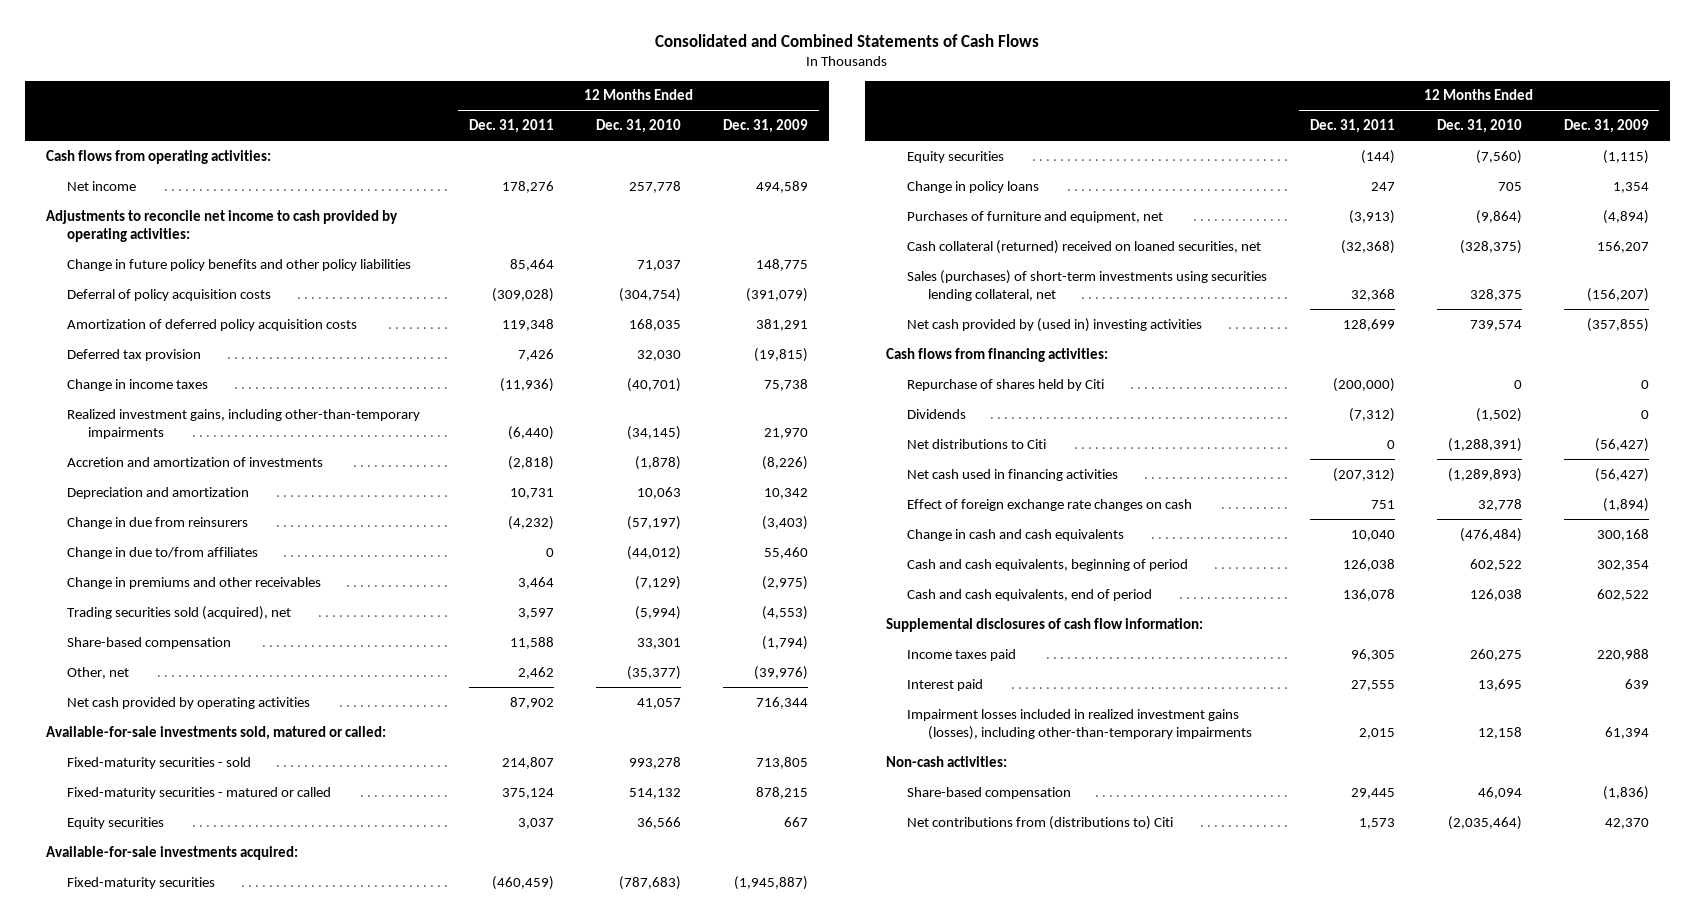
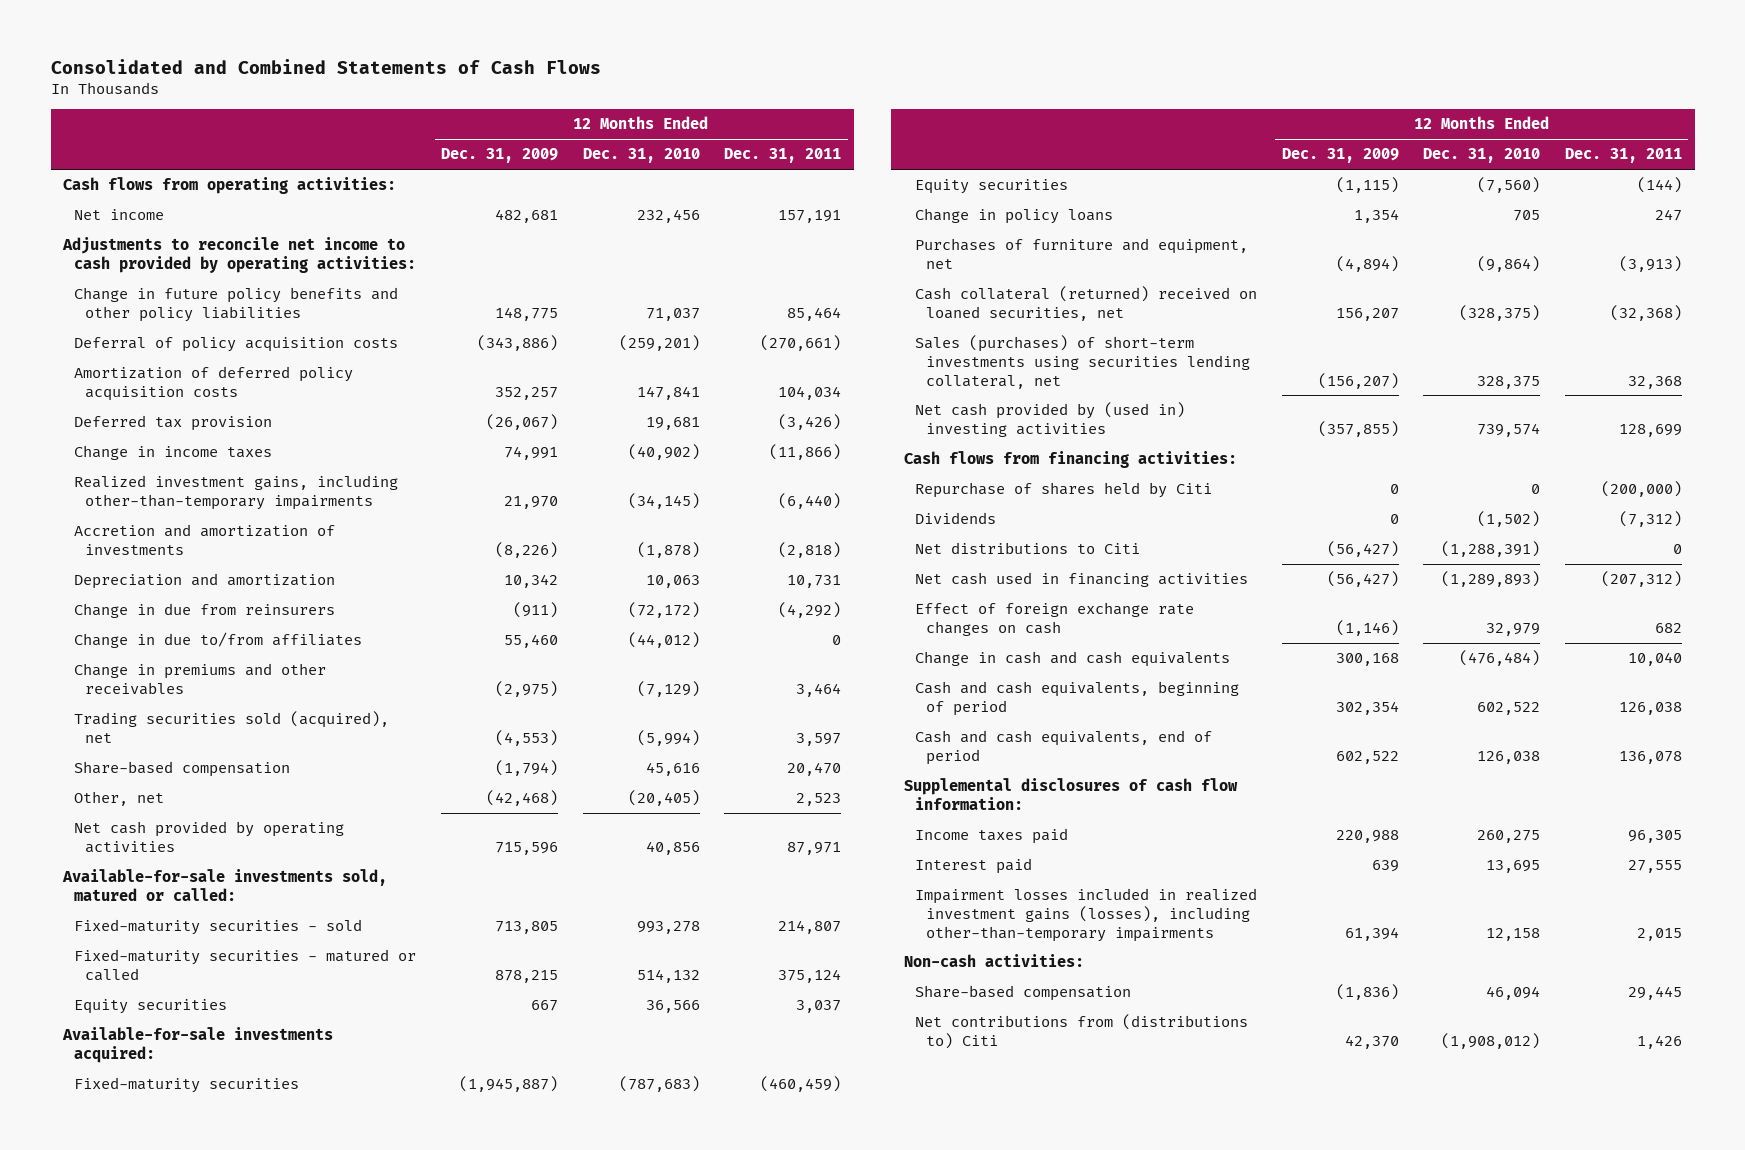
[501,180,554,193] 178,276 -> [778,210,842,224] 157,191
[629,180,682,193] 257,778 -> [636,209,700,224] 232,456
[756,180,809,193] 494,589 -> [494,209,558,224] 482,681
[491,287,554,302] (309,028) -> [760,335,842,352] (270,661)
[619,287,682,302] (304,754) -> [618,335,700,352] (259,201)
[746,287,809,302] (391,079) -> [476,335,558,352] (343,886)
[501,318,554,331] 119,348 -> [778,385,842,400] 104,034
[629,318,682,331] 168,035 -> [636,385,700,400] 147,841
[756,318,809,331] 381,291 -> [494,386,558,400] 352,257
[517,348,554,361] 7,426 -> [778,414,842,431] (3,426)
[637,349,682,361] 32,030 -> [645,417,700,431] 19,681
[754,347,809,362] (19,815) -> [485,414,558,431] (26,067)
[499,377,554,392] (11,936) -> [769,444,842,461] (11,866)
[627,377,682,392] (40,701) -> [627,444,700,461] (40,902)
[764,378,809,391] 75,738 -> [503,446,558,461] 74,991
[507,515,554,530] (4,232) -> [778,602,842,619] (4,292)
[627,515,682,530] (57,197) -> [627,602,700,619] (72,172)
[762,515,809,530] (3,403) -> [512,602,558,619] (911)
[509,636,554,649] 11,588 -> [787,762,842,777] 20,470
[637,637,682,649] 33,301 -> [645,762,700,777] 45,616
[517,666,554,679] 2,462 -> [796,793,842,807] 2,523
[627,665,682,680] (35,377) -> [627,790,700,807] (20,405)
[754,665,809,680] (39,976) -> [485,790,558,807] (42,468)
[509,696,554,709] 87,902 -> [787,841,842,855] 87,971
[637,697,682,709] 41,057 -> [645,840,700,855] 40,856
[756,696,809,709] 716,344 -> [494,841,558,855] 715,596
[1370,499,1395,509] 751 -> [1655,622,1683,633] 682
[1477,498,1522,511] 32,778 -> [1486,622,1541,636] 32,979
[1602,497,1649,512] (1,894) -> [1335,619,1399,636] (1,146)
[1358,817,1395,829] 1,573 -> [1637,1034,1683,1049] 1,426
[1447,815,1522,830] (2,035,464) -> [1441,1032,1541,1049] (1,908,012)

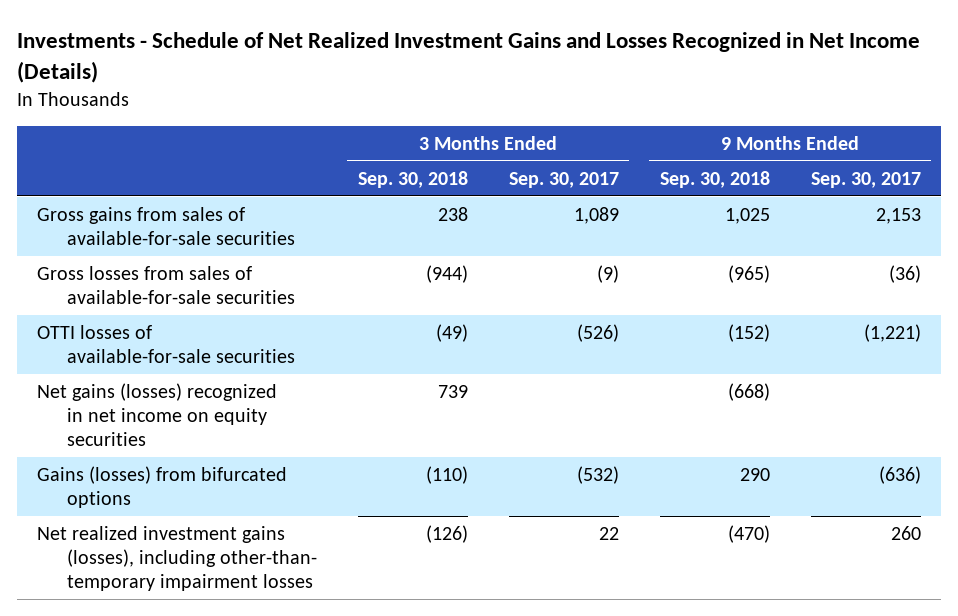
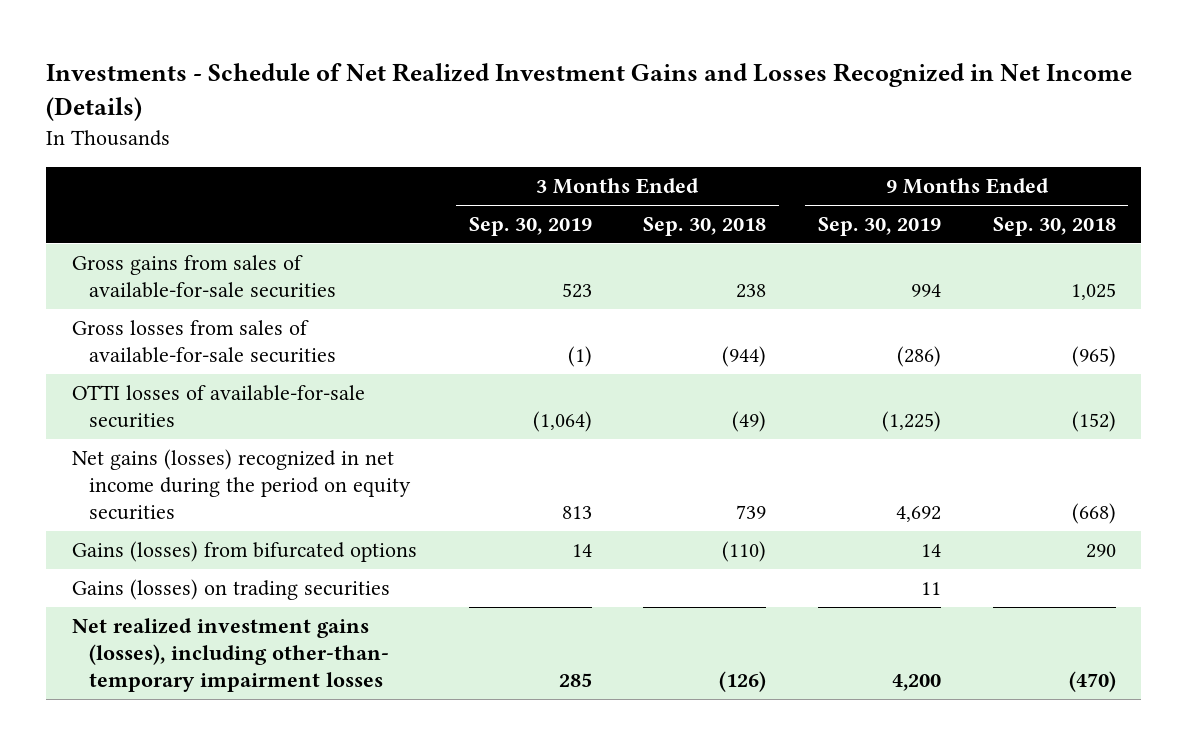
[508,171,619,188] Sep. 30, 2017 -> none
[810,171,921,188] Sep. 30, 2017 -> none
none -> [468,217,592,237] Sep. 30, 2019
none -> [817,217,941,237] Sep. 30, 2019
[37,382,278,447] Net gains (losses) recognized in net income on equity securities -> [72,449,412,521] Net gains (losses) recognized in net income during the period on equity securities
none -> [72,579,391,601] Gains (losses) on trading securities

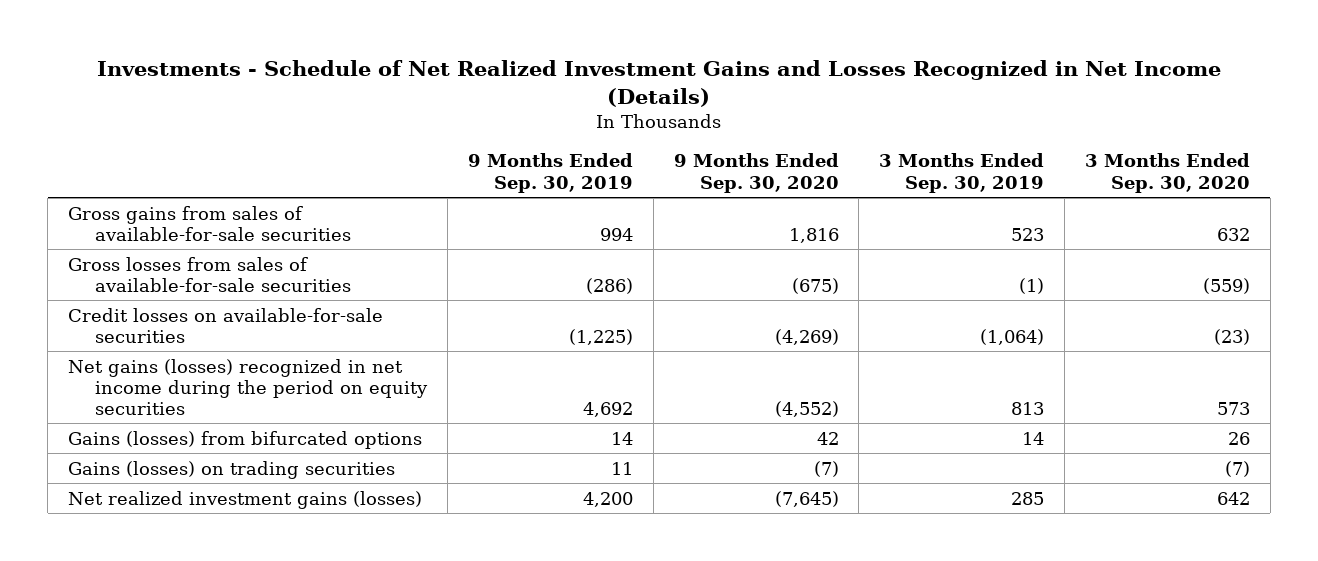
[643,217,767,237] Sep. 30, 2018 -> none
[992,217,1116,237] Sep. 30, 2018 -> none
none -> [673,153,839,193] 9 Months Ended Sep. 30, 2020
none -> [1084,153,1250,193] 3 Months Ended Sep. 30, 2020
[72,385,366,429] OTTI losses of available-for-sale securities -> [68,307,384,343] Credit losses on available-for-sale securities
[72,618,390,693] Net realized investment gains (losses), including other-than- temporary impairment losses -> [68,490,423,509] Net realized investment gains (losses)

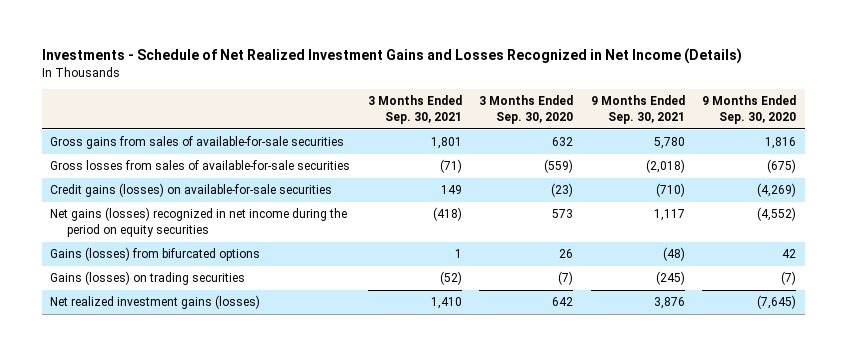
[468,153,634,193] 9 Months Ended Sep. 30, 2019 -> none
[879,153,1045,193] 3 Months Ended Sep. 30, 2019 -> none
none -> [367,95,462,125] 3 Months Ended Sep. 30, 2021
none -> [590,95,685,125] 9 Months Ended Sep. 30, 2021
[68,307,384,343] Credit losses on available-for-sale securities -> [50,183,333,198] Credit gains (losses) on available-for-sale securities

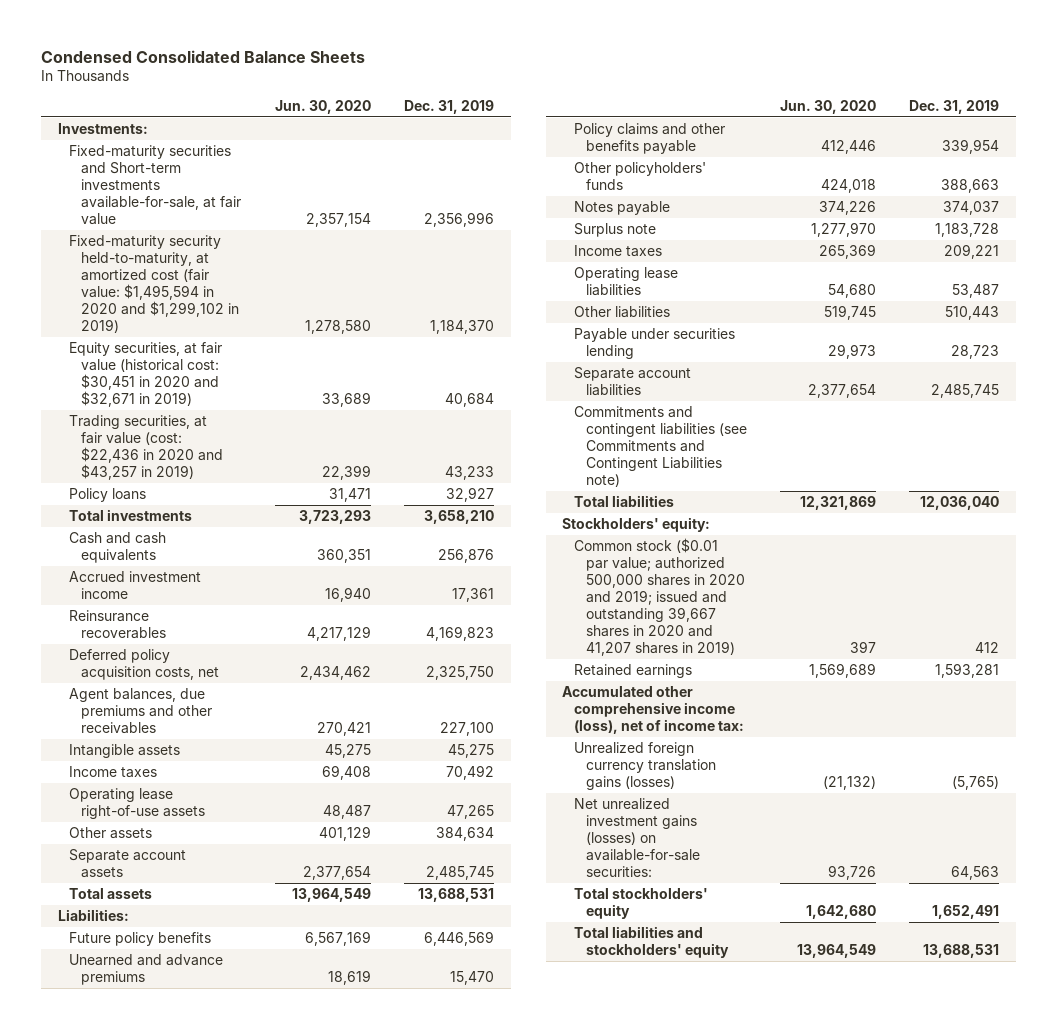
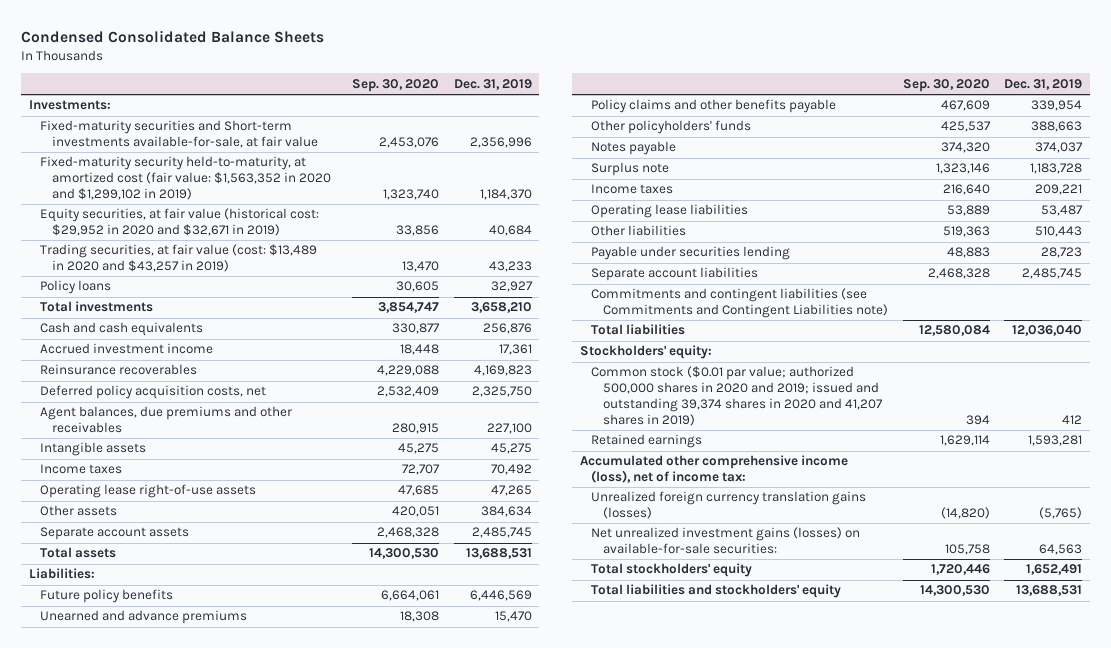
[275,100,372,115] Jun. 30, 2020 -> none
none -> [351,78,439,92] Sep. 30, 2020
[69,234,240,334] Fixed-maturity security held-to-maturity, at amortized cost (fair value: $1,495,594 in 2020 and $1,299,102 in 2019) -> [40,156,331,201] Fixed-maturity security held-to-maturity, at amortized cost (fair value: $1,563,352 in 2020 and $1,299,102 in 2019)
[69,341,223,408] Equity securities, at fair value (historical cost: $30,451 in 2020 and $32,671 in 2019) -> [40,208,320,237] Equity securities, at fair value (historical cost: $29,952 in 2020 and $32,671 in 2019)
[69,414,224,481] Trading securities, at fair value (cost: $22,436 in 2020 and $43,257 in 2019) -> [40,244,318,273] Trading securities, at fair value (cost: $13,489 in 2020 and $43,257 in 2019)
[574,537,745,657] Common stock ($0.01 par value; authorized 500,000 shares in 2020 and 2019; issued and outstanding 39,667 shares in 2020 and 41,207 shares in 2019) -> [591,366,883,426] Common stock ($0.01 par value; authorized 500,000 shares in 2020 and 2019; issued and outstanding 39,374 shares in 2020 and 41,207 shares in 2019)

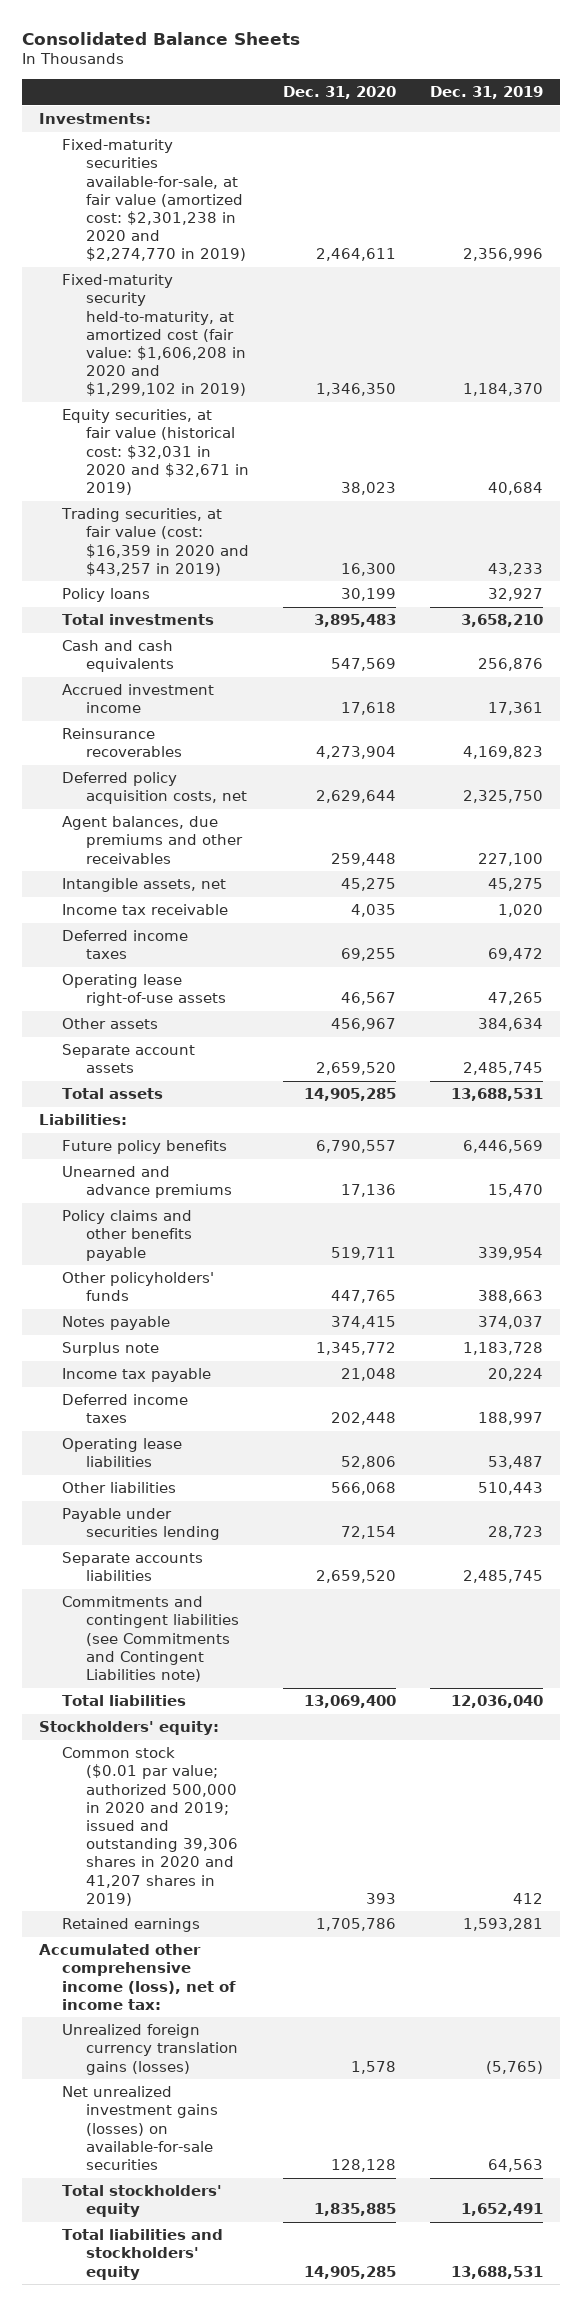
[21,30,325,44] Condensed Consolidated Balance Sheets -> [21,31,300,45] Consolidated Balance Sheets
[351,78,439,92] Sep. 30, 2020 -> none
none -> [282,86,396,100] Dec. 31, 2020
[40,120,318,149] Fixed-maturity securities and Short-term investments available-for-sale, at fair value -> [62,139,246,262] Fixed-maturity securities available-for-sale, at fair value (amortized cost: $2,301,238 in 2020 and $2,274,770 in 2019)
[40,156,331,201] Fixed-maturity security held-to-maturity, at amortized cost (fair value: $1,563,352 in 2020 and $1,299,102 in 2019) -> [62,274,246,397] Fixed-maturity security held-to-maturity, at amortized cost (fair value: $1,606,208 in 2020 and $1,299,102 in 2019)
[40,208,320,237] Equity securities, at fair value (historical cost: $29,952 in 2020 and $32,671 in 2019) -> [62,409,249,496] Equity securities, at fair value (historical cost: $32,031 in 2020 and $32,671 in 2019)
[40,244,318,273] Trading securities, at fair value (cost: $13,489 in 2020 and $43,257 in 2019) -> [61,508,249,576] Trading securities, at fair value (cost: $16,359 in 2020 and $43,257 in 2019)
[40,442,147,457] Intangible assets -> [62,878,227,893] Intangible assets, net
none -> [62,904,229,916] Income tax receivable
[40,464,123,475] Income taxes -> [62,930,189,960] Deferred income taxes
[490,464,532,476] 70,492 -> [487,948,543,962] 69,472
none -> [62,1368,212,1383] Income tax payable
[591,184,674,195] Income taxes -> [62,1394,189,1424] Deferred income taxes
[1035,184,1083,196] 209,221 -> [477,1412,543,1426] 188,997
[591,267,759,282] Separate account liabilities -> [62,1552,204,1582] Separate accounts liabilities
[591,366,883,426] Common stock ($0.01 par value; authorized 500,000 shares in 2020 and 2019; issued and outstanding 39,374 shares in 2020 and 41,207 shares in 2019) -> [62,1747,238,1906] Common stock ($0.01 par value; authorized 500,000 in 2020 and 2019; issued and outstanding 39,306 shares in 2020 and 41,207 shares in 2019)
[591,527,861,555] Net unrealized investment gains (losses) on available-for-sale securities: -> [62,2086,218,2171] Net unrealized investment gains (losses) on available-for-sale securities

